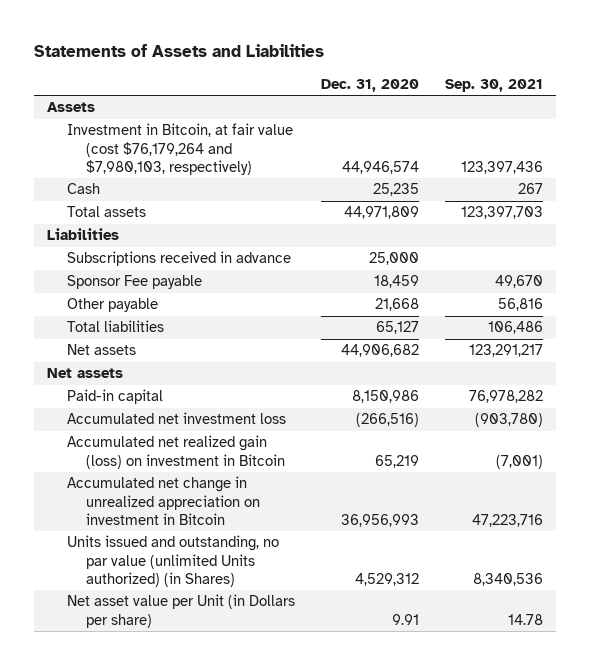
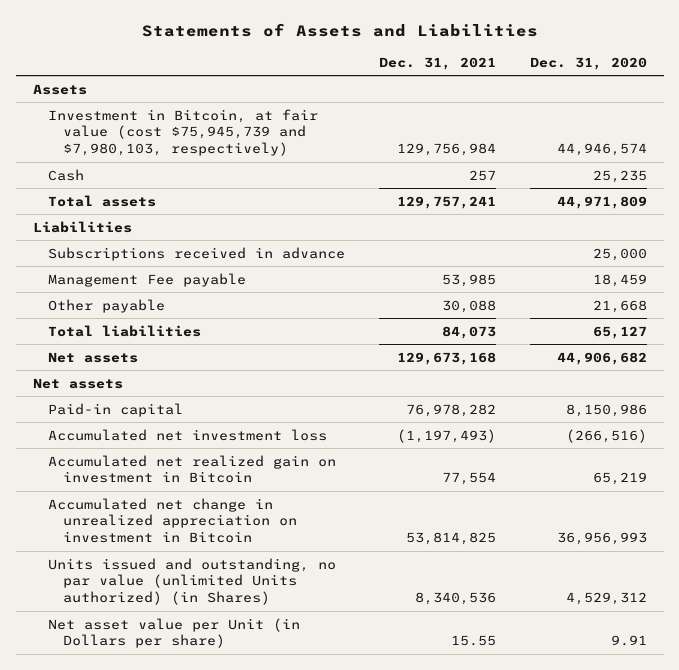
[444,78,543,92] Sep. 30, 2021 -> none
none -> [378,56,496,70] Dec. 31, 2021
[66,123,293,175] Investment in Bitcoin, at fair value (cost $76,179,264 and $7,980,103, respectively) -> [47,108,318,157] Investment in Bitcoin, at fair value (cost $75,945,739 and $7,980,103, respectively)
[66,275,202,290] Sponsor Fee payable -> [47,272,246,287] Management Fee payable
[66,435,285,469] Accumulated net realized gain (loss) on investment in Bitcoin -> [47,454,336,484] Accumulated net realized gain on investment in Bitcoin

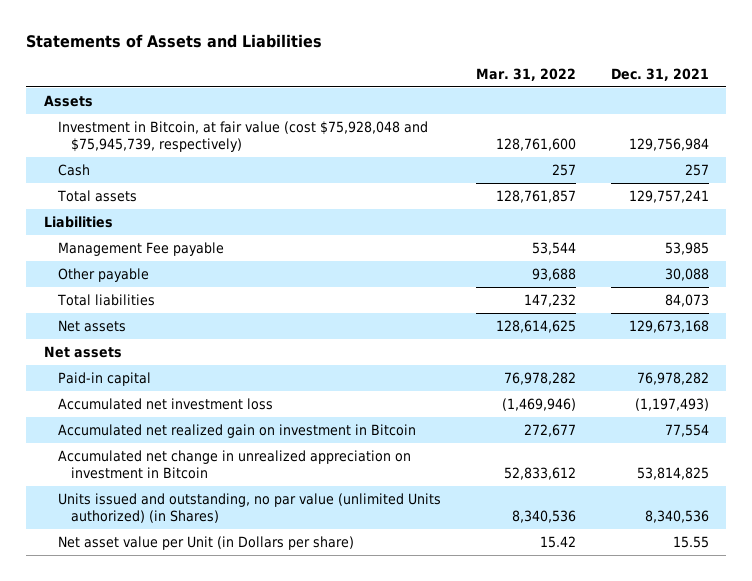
[529,56,647,70] Dec. 31, 2020 -> none
none -> [475,67,576,81] Mar. 31, 2022
[47,108,318,157] Investment in Bitcoin, at fair value (cost $75,945,739 and $7,980,103, respectively) -> [57,121,428,152] Investment in Bitcoin, at fair value (cost $75,928,048 and $75,945,739, respectively)
[47,246,345,261] Subscriptions received in advance -> none

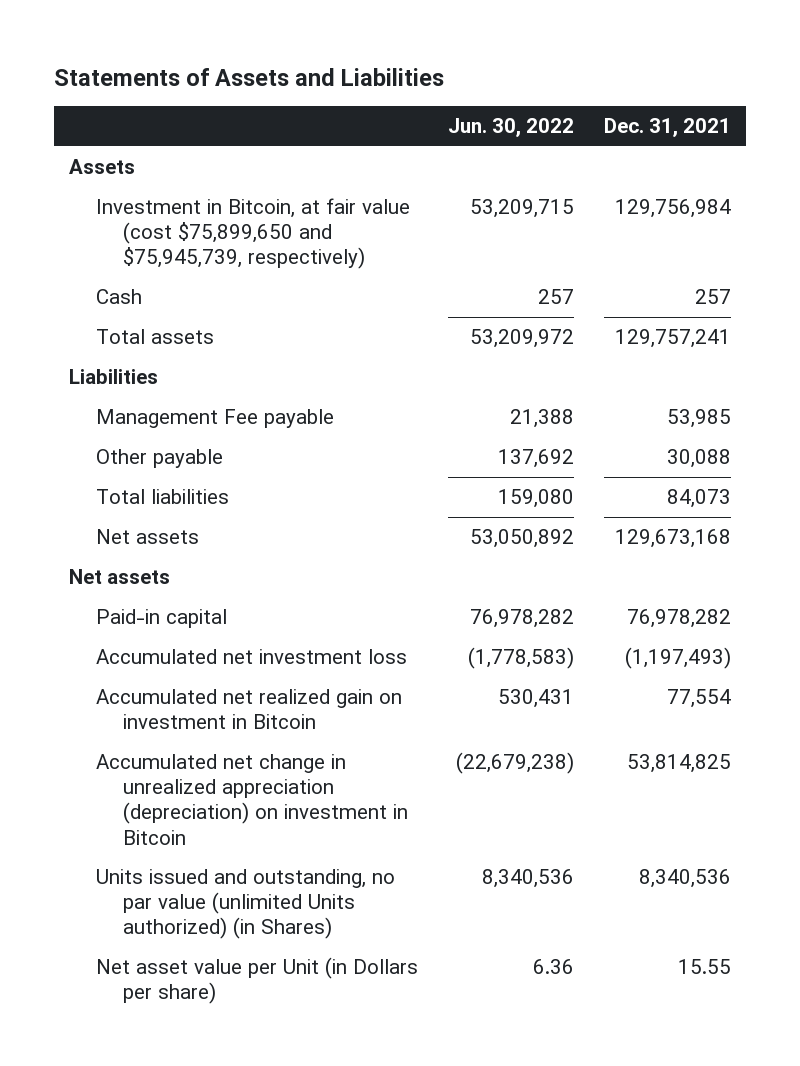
[475,67,576,81] Mar. 31, 2022 -> none
none -> [447,117,574,137] Jun. 30, 2022
[57,121,428,152] Investment in Bitcoin, at fair value (cost $75,928,048 and $75,945,739, respectively) -> [95,198,410,270] Investment in Bitcoin, at fair value (cost $75,899,650 and $75,945,739, respectively)
[57,450,411,479] Accumulated net change in unrealized appreciation on investment in Bitcoin -> [95,754,408,845] Accumulated net change in unrealized appreciation (depreciation) on investment in Bitcoin

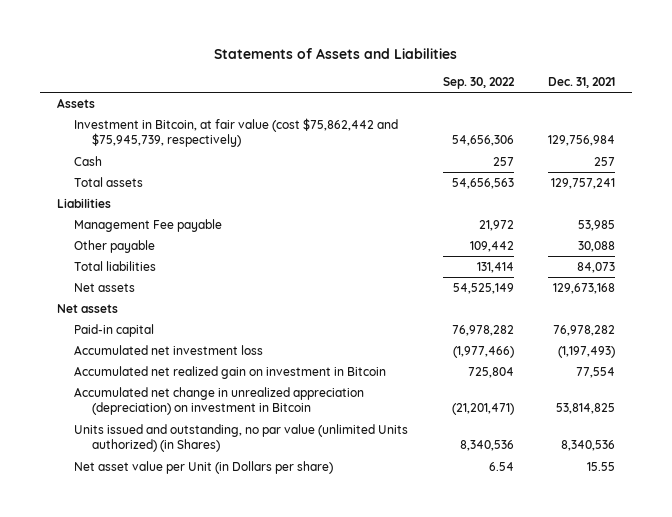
[447,117,574,137] Jun. 30, 2022 -> none
none -> [442,76,515,89] Sep. 30, 2022
[95,198,410,270] Investment in Bitcoin, at fair value (cost $75,899,650 and $75,945,739, respectively) -> [74,117,399,148] Investment in Bitcoin, at fair value (cost $75,862,442 and $75,945,739, respectively)

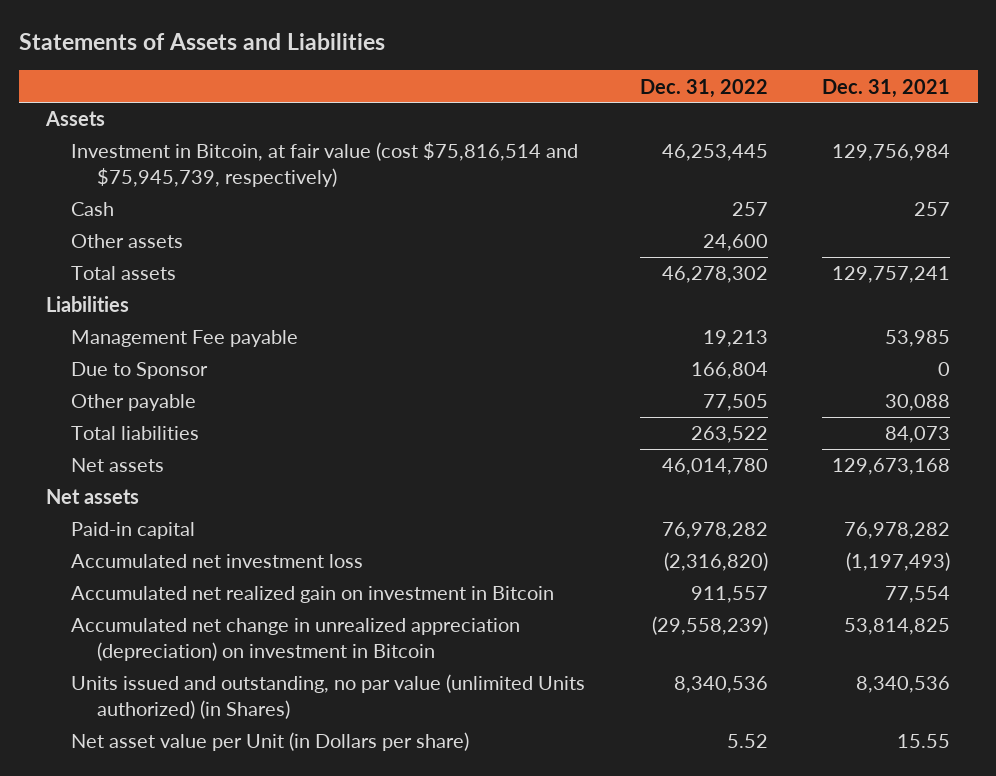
[442,76,515,89] Sep. 30, 2022 -> none
none -> [639,78,768,98] Dec. 31, 2022
[74,117,399,148] Investment in Bitcoin, at fair value (cost $75,862,442 and $75,945,739, respectively) -> [71,142,579,188] Investment in Bitcoin, at fair value (cost $75,816,514 and $75,945,739, respectively)
none -> [71,234,184,249] Other assets
none -> [71,362,209,380] Due to Sponsor

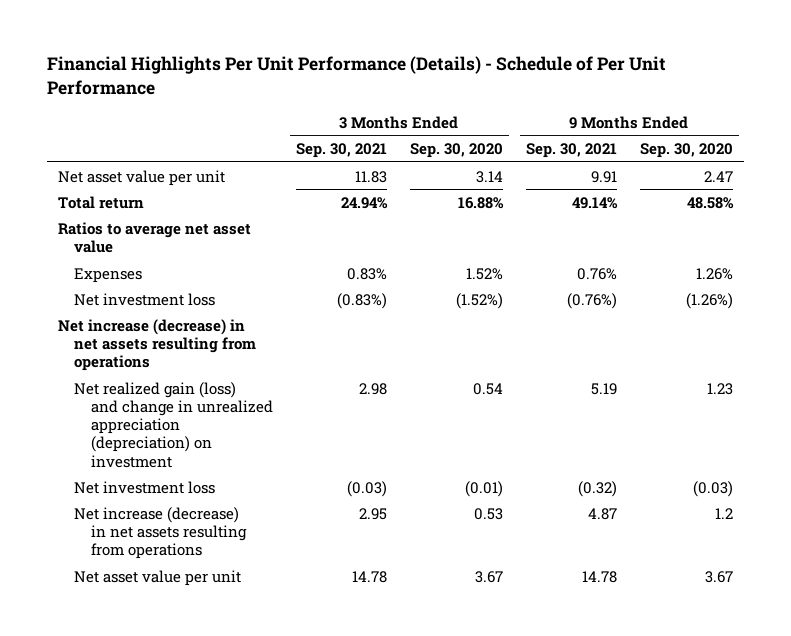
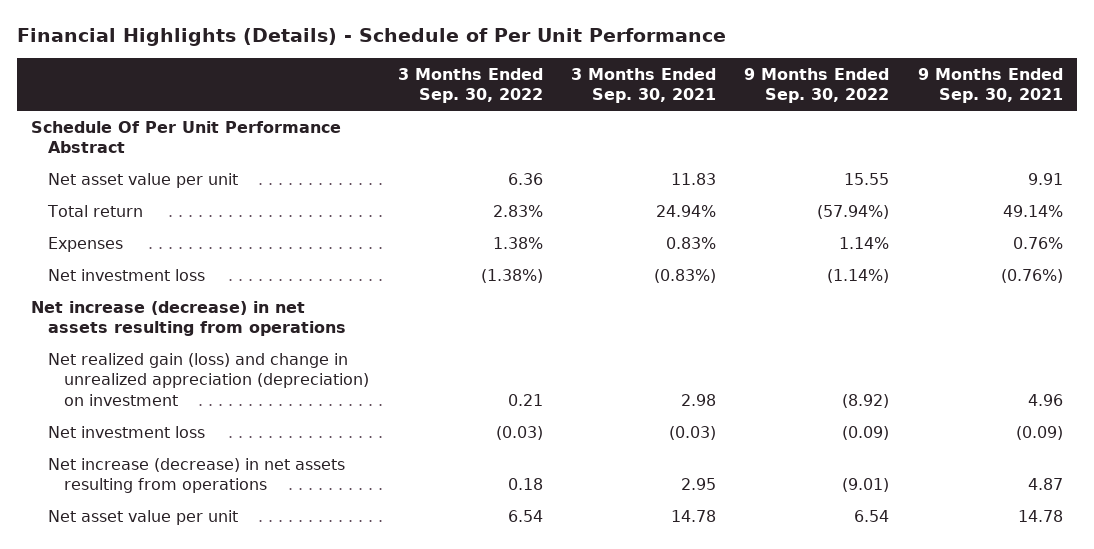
[46,56,666,95] Financial Highlights Per Unit Performance (Details) - Schedule of Per Unit Performance -> [16,27,726,46] Financial Highlights (Details) - Schedule of Per Unit Performance
[409,142,503,158] Sep. 30, 2020 -> none
[639,142,733,158] Sep. 30, 2020 -> none
none -> [397,67,543,104] 3 Months Ended Sep. 30, 2022
none -> [744,67,890,104] 9 Months Ended Sep. 30, 2022
none -> [31,120,342,154] Schedule Of Per Unit Performance Abstract
[58,221,252,253] Ratios to average net asset value -> none
[590,382,617,395] 5.19 -> [1027,394,1063,407] 4.96
[577,480,617,497] (0.32) -> [1015,425,1063,440] (0.09)

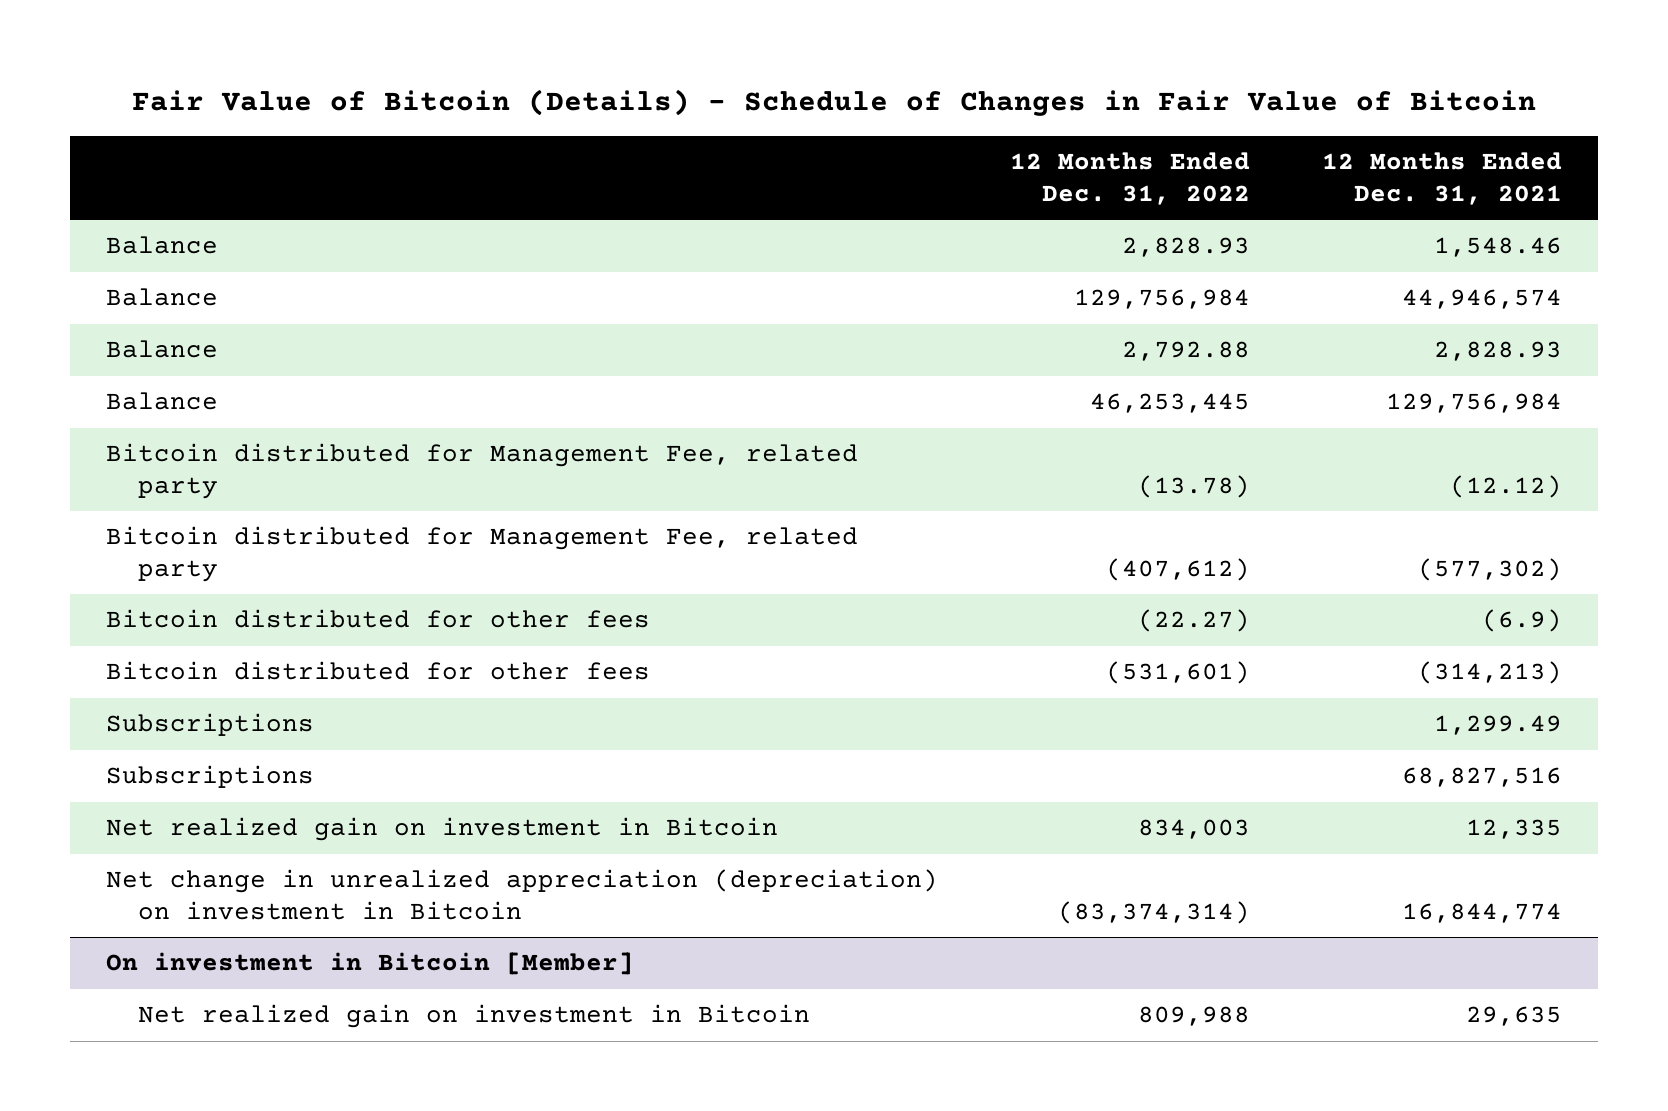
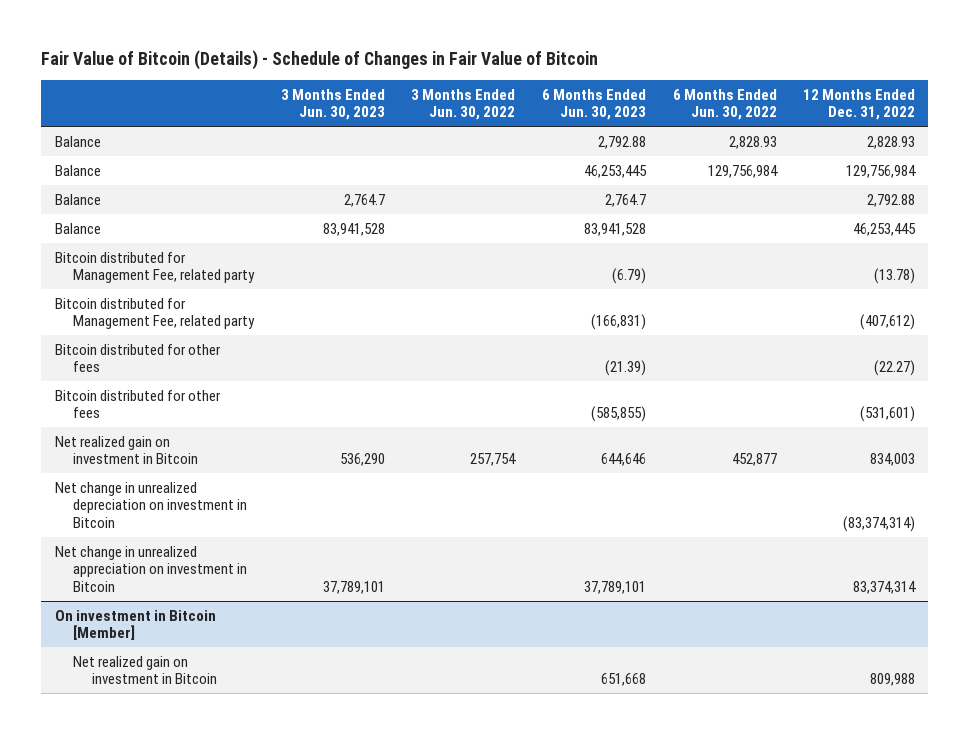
[1322,152,1563,205] 12 Months Ended Dec. 31, 2021 -> none
none -> [280,88,385,121] 3 Months Ended Jun. 30, 2023
none -> [411,88,516,121] 3 Months Ended Jun. 30, 2022
none -> [541,88,646,121] 6 Months Ended Jun. 30, 2023
none -> [672,88,777,121] 6 Months Ended Jun. 30, 2022
[106,713,315,737] Subscriptions -> none
[106,765,315,789] Subscriptions -> none
none -> [54,481,248,528] Net change in unrealized depreciation on investment in Bitcoin
[106,869,939,920] Net change in unrealized appreciation (depreciation) on investment in Bitcoin -> [54,545,248,592] Net change in unrealized appreciation on investment in Bitcoin
[1058,900,1251,924] (83,374,314) -> [853,580,917,594] 83,374,314

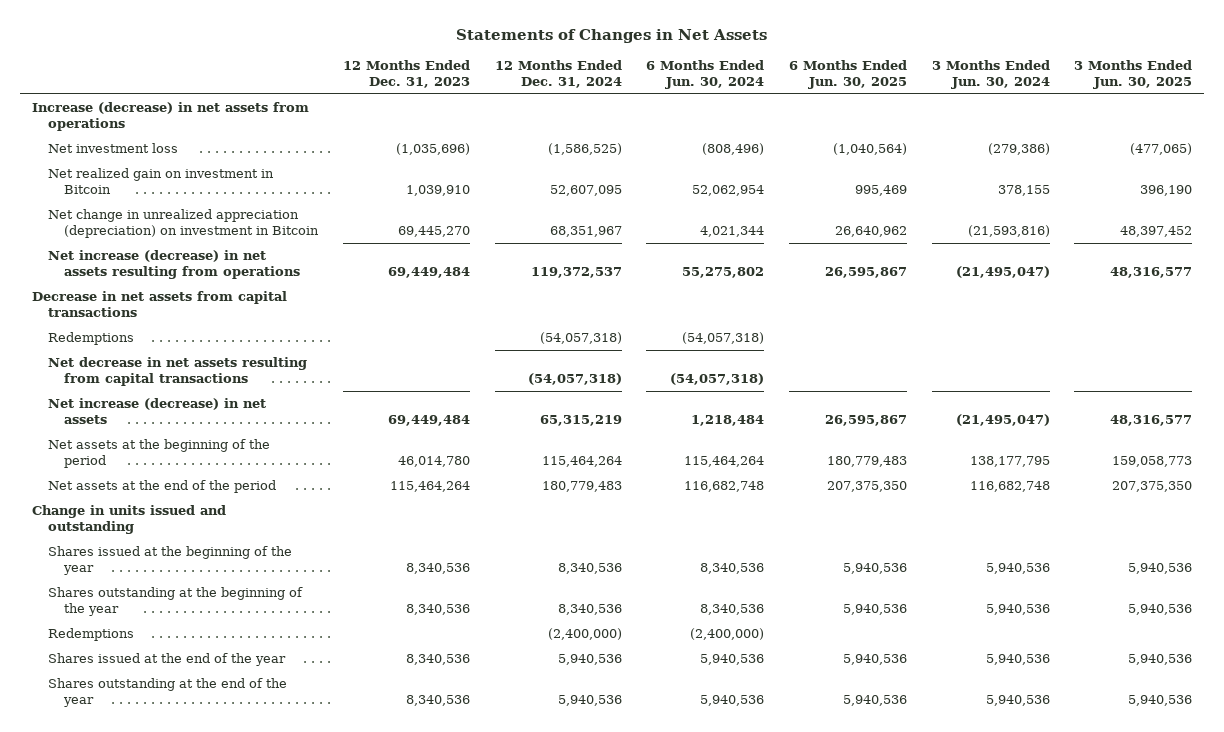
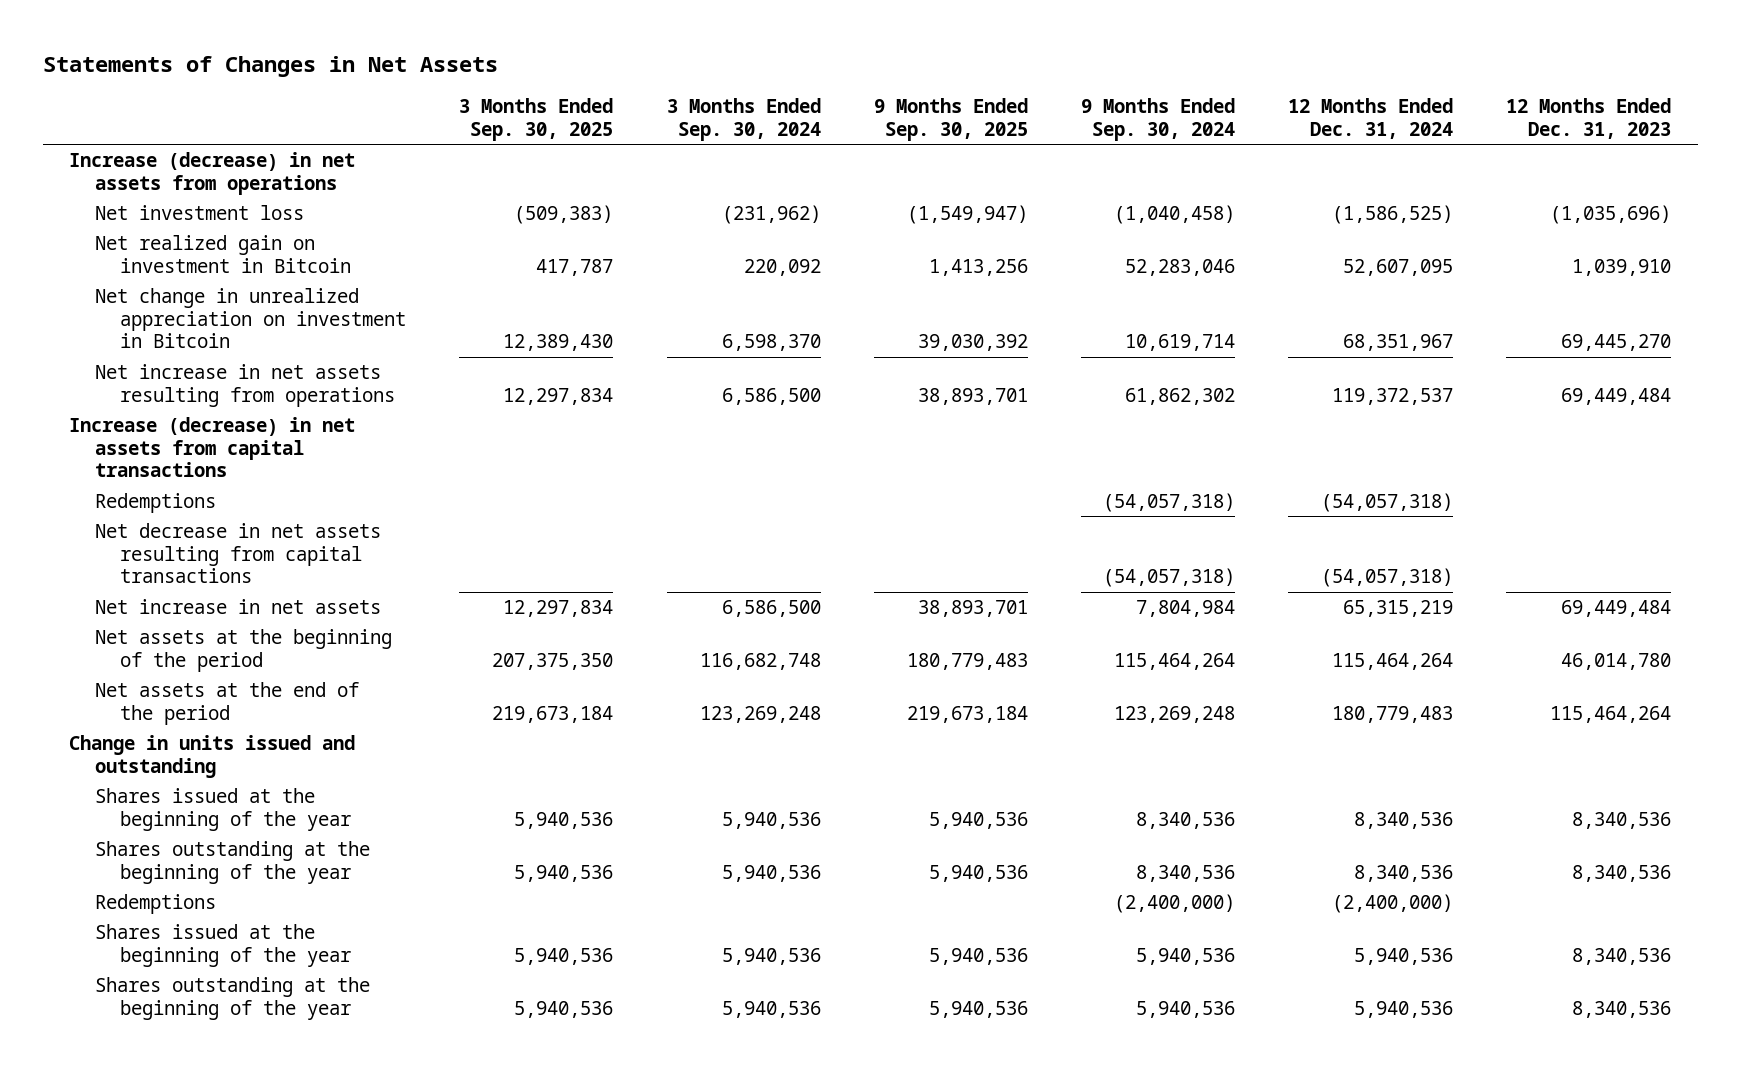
[646,60,765,89] 6 Months Ended Jun. 30, 2024 -> none
[788,60,907,89] 6 Months Ended Jun. 30, 2025 -> none
[931,60,1050,89] 3 Months Ended Jun. 30, 2024 -> none
[1074,60,1193,89] 3 Months Ended Jun. 30, 2025 -> none
none -> [459,98,614,142] 3 Months Ended Sep. 30, 2025
none -> [666,98,821,142] 3 Months Ended Sep. 30, 2024
none -> [873,98,1028,142] 9 Months Ended Sep. 30, 2025
none -> [1080,98,1235,142] 9 Months Ended Sep. 30, 2024
[48,209,320,238] Net change in unrealized appreciation (depreciation) on investment in Bitcoin -> [94,288,407,349] Net change in unrealized appreciation on investment in Bitcoin
[48,250,301,279] Net increase (decrease) in net assets resulting from operations -> [94,364,396,407] Net increase in net assets resulting from operations
[32,291,288,317] Decrease in net assets from capital transactions -> [69,417,356,478] Increase (decrease) in net assets from capital transactions
[48,398,267,424] Net increase (decrease) in net assets -> [94,599,381,615] Net increase in net assets
[48,653,287,667] Shares issued at the end of the year -> [94,924,352,967] Shares issued at the beginning of the year
[48,678,288,707] Shares outstanding at the end of the year -> [94,977,370,1020] Shares outstanding at the beginning of the year

